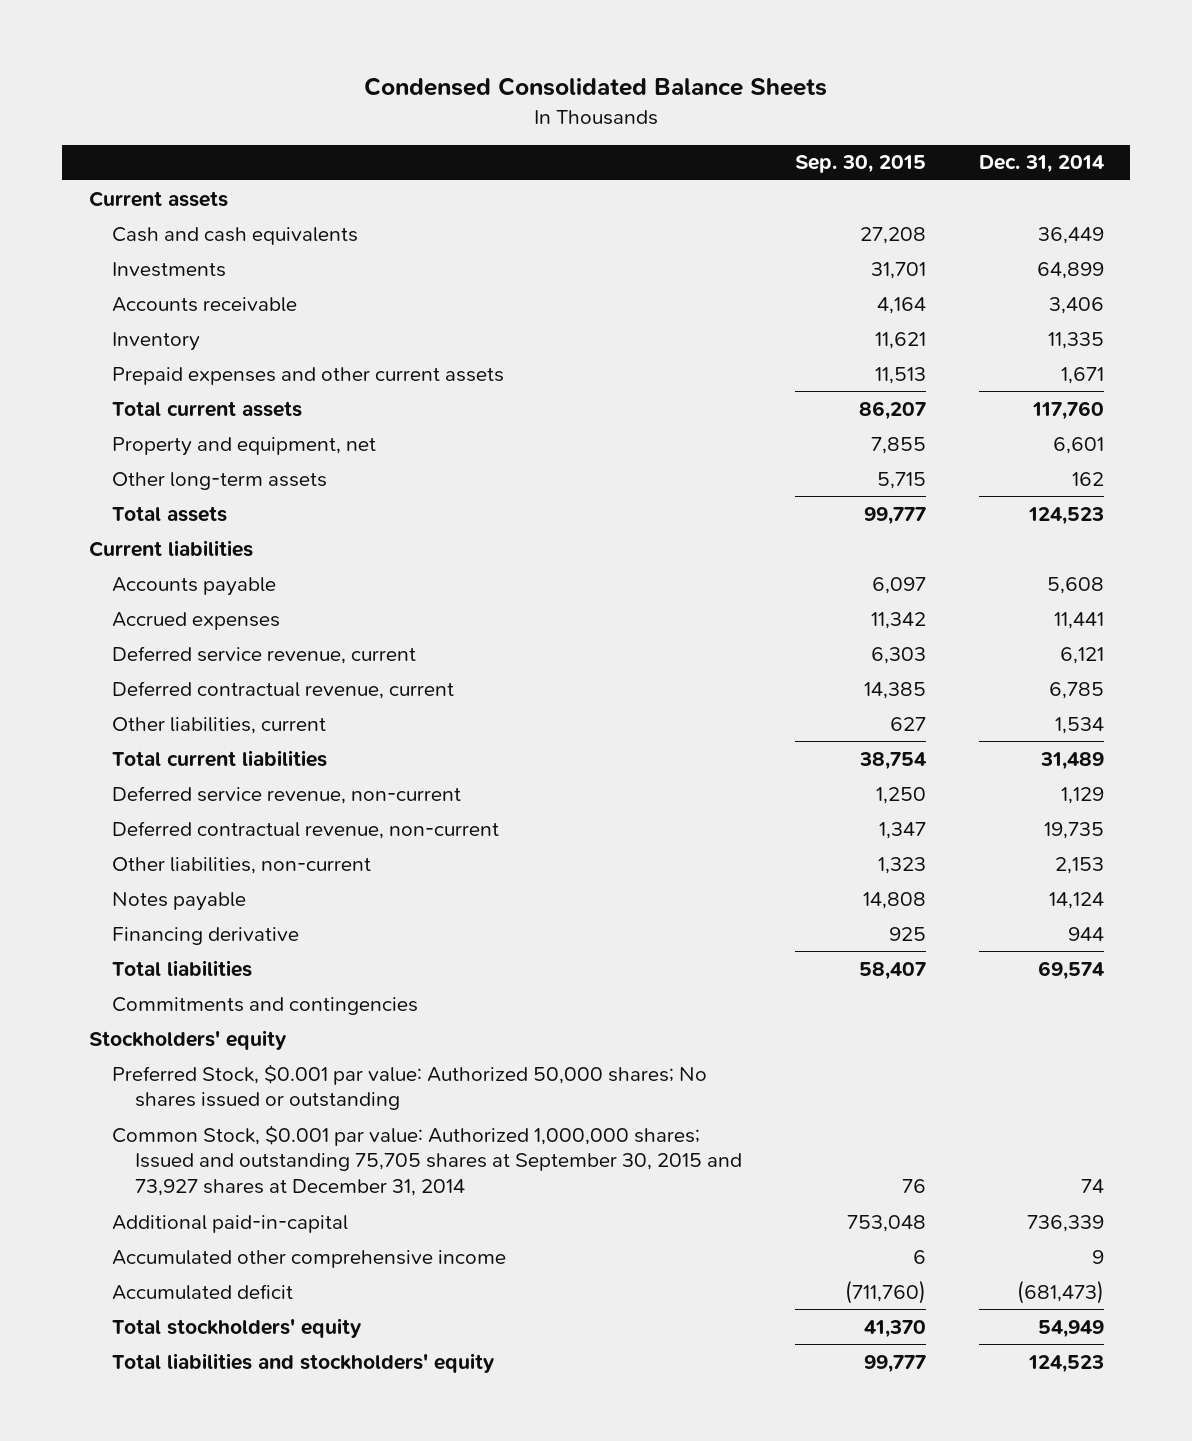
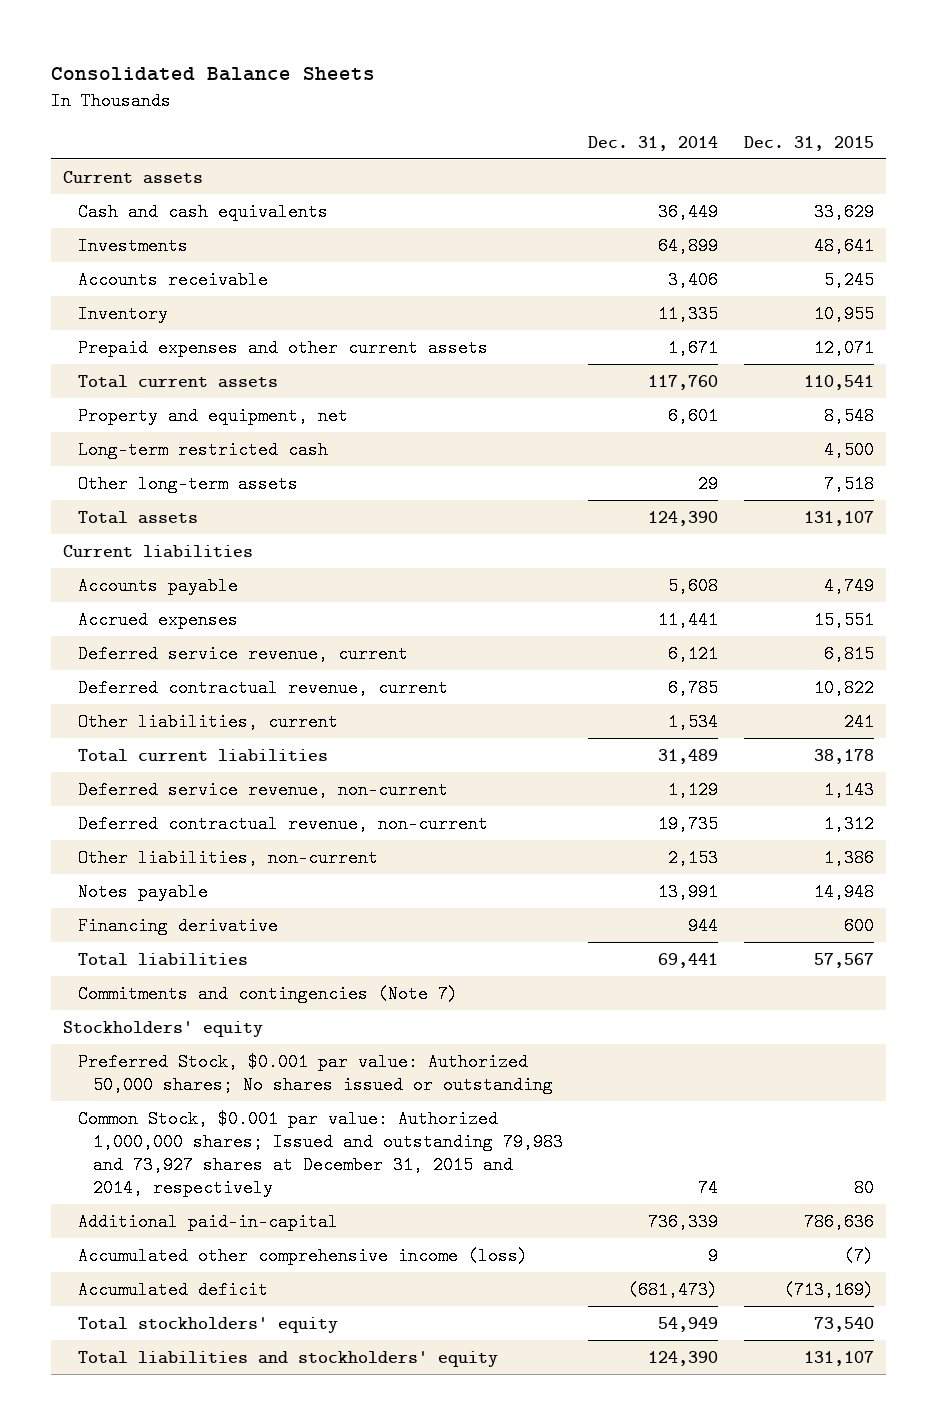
[364,77,828,97] Condensed Consolidated Balance Sheets -> [50,67,375,82] Consolidated Balance Sheets
[794,155,926,174] Sep. 30, 2015 -> none
none -> [743,135,874,151] Dec. 31, 2015
none -> [78,440,329,459] Long-term restricted cash
[1071,471,1104,486] 162 -> [698,474,719,493] 29
[1027,506,1104,525] 124,523 -> [648,510,719,526] 124,390
[1048,891,1104,909] 14,124 -> [658,882,719,901] 13,991
[1037,960,1104,980] 69,574 -> [658,952,719,968] 69,441
[111,996,418,1015] Commitments and contingencies -> [78,984,459,1003] Commitments and contingencies (Note 7)
[111,1124,742,1197] Common Stock, $0.001 par value: Authorized 1,000,000 shares; Issued and outstanding 75,705 shares at September 30, 2015 and 73,927 shares at December 31, 2014 -> [78,1109,563,1197] Common Stock, $0.001 par value: Authorized 1,000,000 shares; Issued and outstanding 79,983 and 73,927 shares at December 31, 2015 and 2014, respectively
[111,1249,506,1268] Accumulated other comprehensive income -> [78,1246,529,1265] Accumulated other comprehensive income (loss)
[1027,1354,1104,1373] 124,523 -> [648,1350,719,1366] 124,390

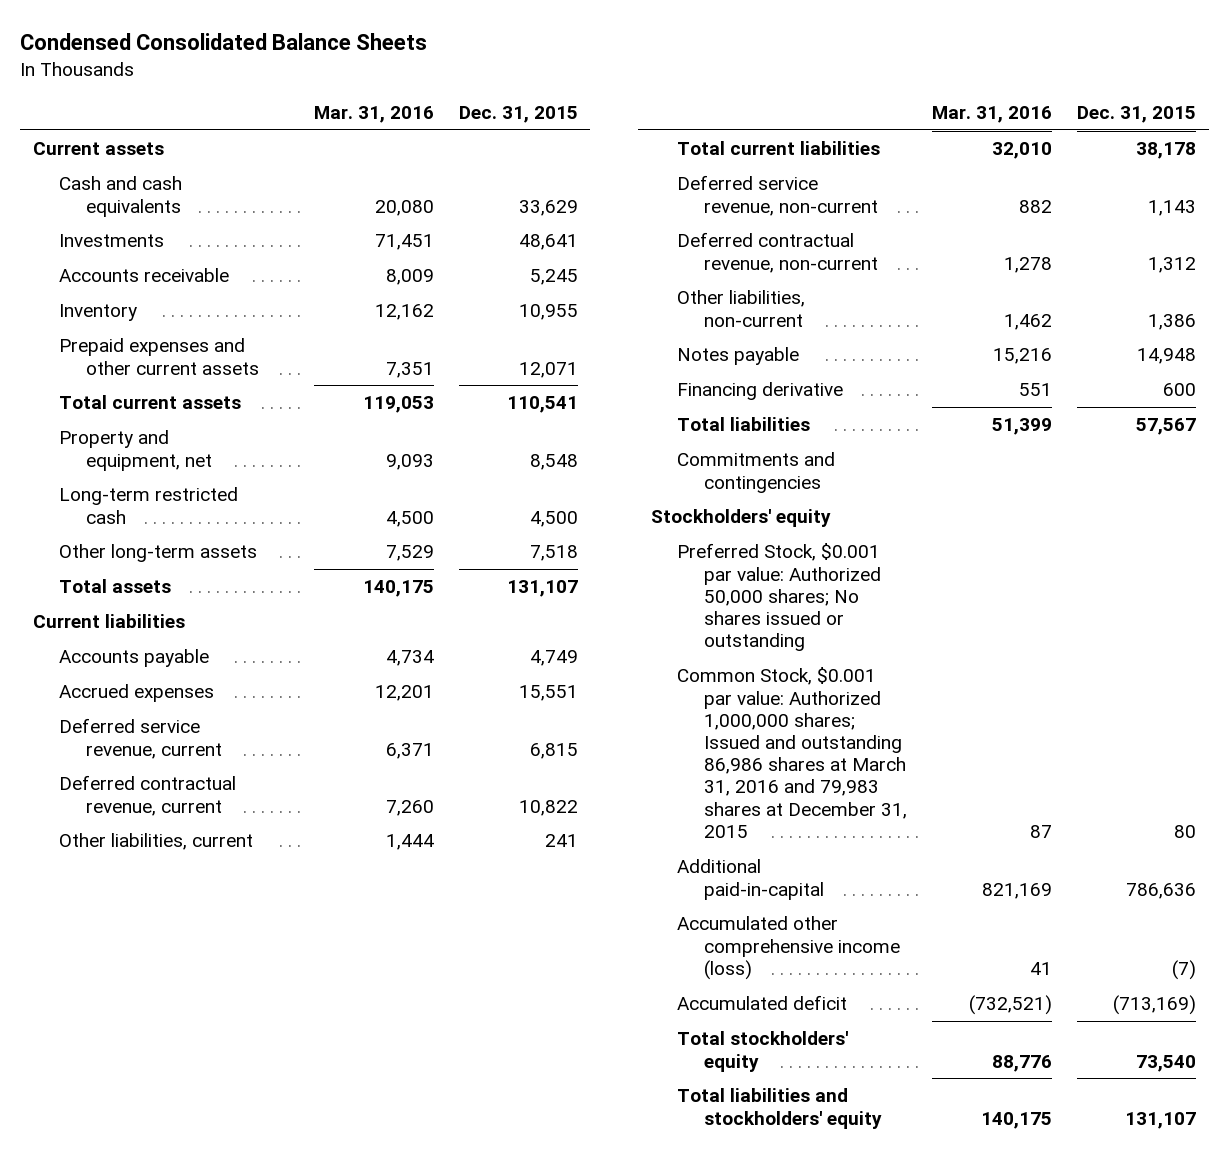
[50,67,375,82] Consolidated Balance Sheets -> [20,32,428,50] Condensed Consolidated Balance Sheets
[588,135,719,151] Dec. 31, 2014 -> none
none -> [313,106,434,124] Mar. 31, 2016
[78,984,459,1003] Commitments and contingencies (Note 7) -> [677,452,836,493] Commitments and contingencies
[78,1109,563,1197] Common Stock, $0.001 par value: Authorized 1,000,000 shares; Issued and outstanding 79,983 and 73,927 shares at December 31, 2015 and 2014, respectively -> [677,667,907,838] Common Stock, $0.001 par value: Authorized 1,000,000 shares; Issued and outstanding 86,986 shares at March 31, 2016 and 79,983 shares at December 31, 2015

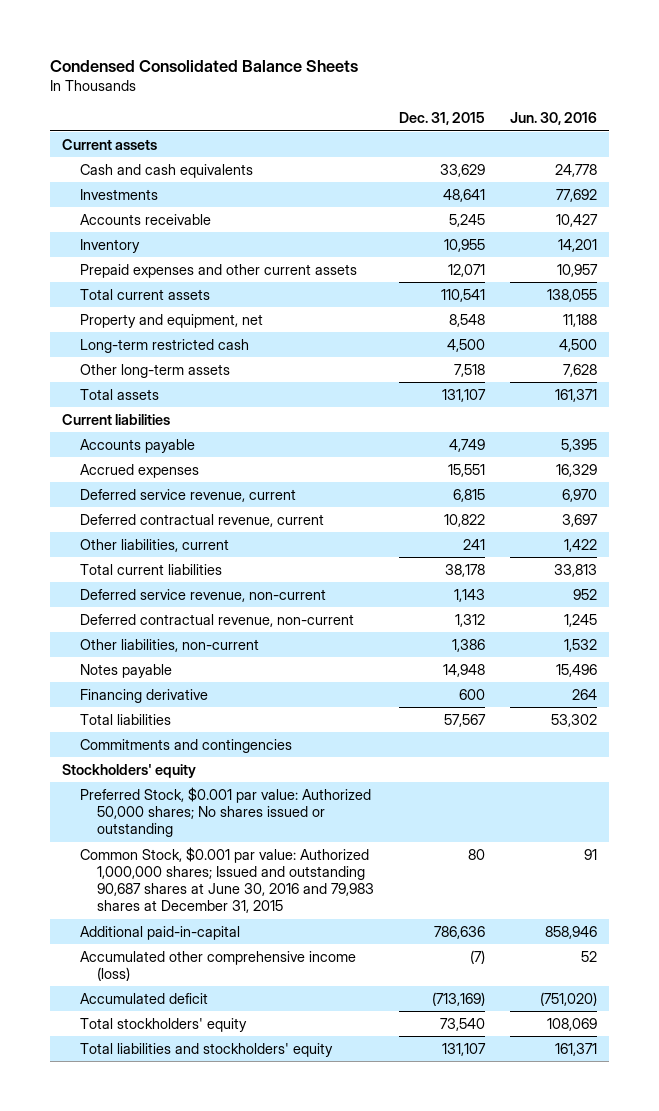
[313,106,434,124] Mar. 31, 2016 -> none
none -> [510,112,598,126] Jun. 30, 2016
[677,667,907,838] Common Stock, $0.001 par value: Authorized 1,000,000 shares; Issued and outstanding 86,986 shares at March 31, 2016 and 79,983 shares at December 31, 2015 -> [79,846,375,914] Common Stock, $0.001 par value: Authorized 1,000,000 shares; Issued and outstanding 90,687 shares at June 30, 2016 and 79,983 shares at December 31, 2015

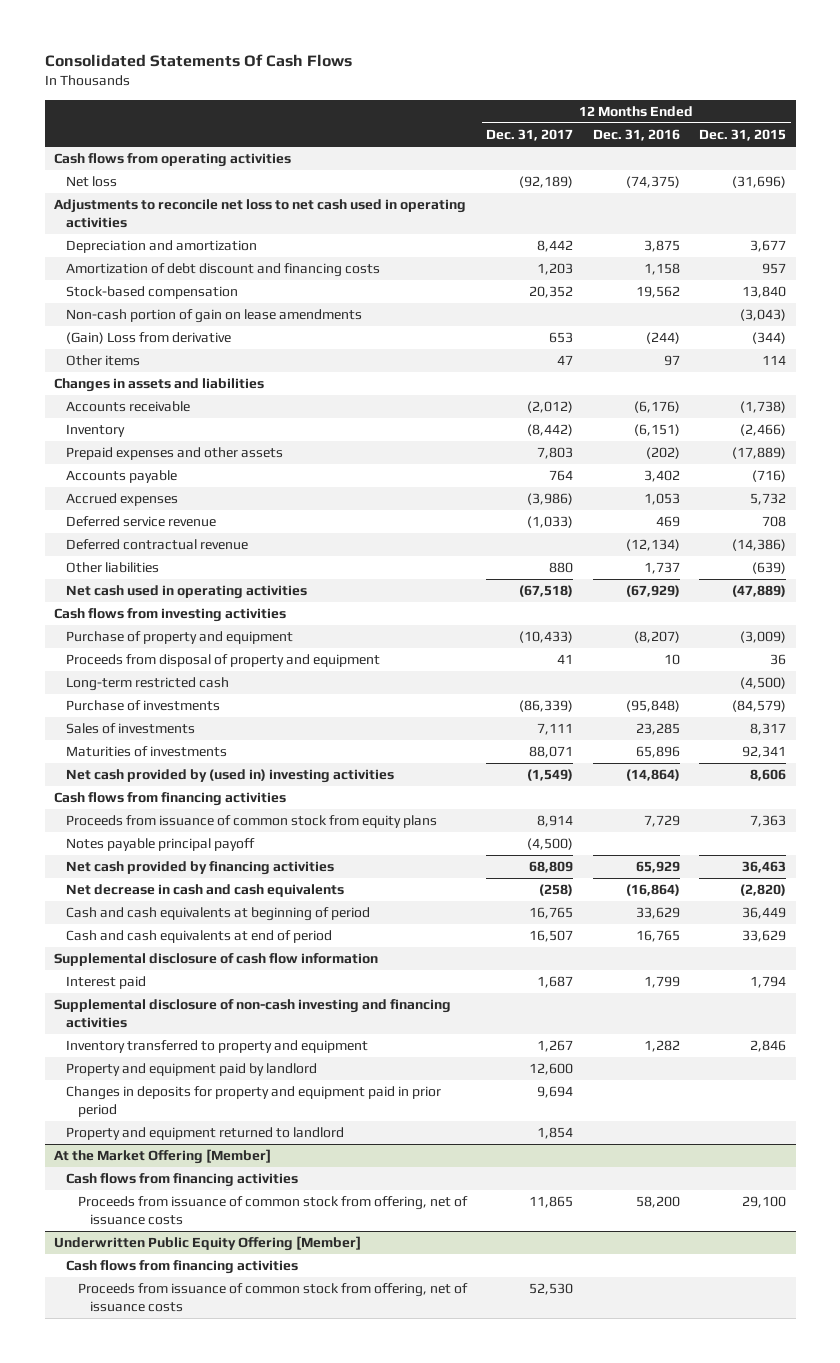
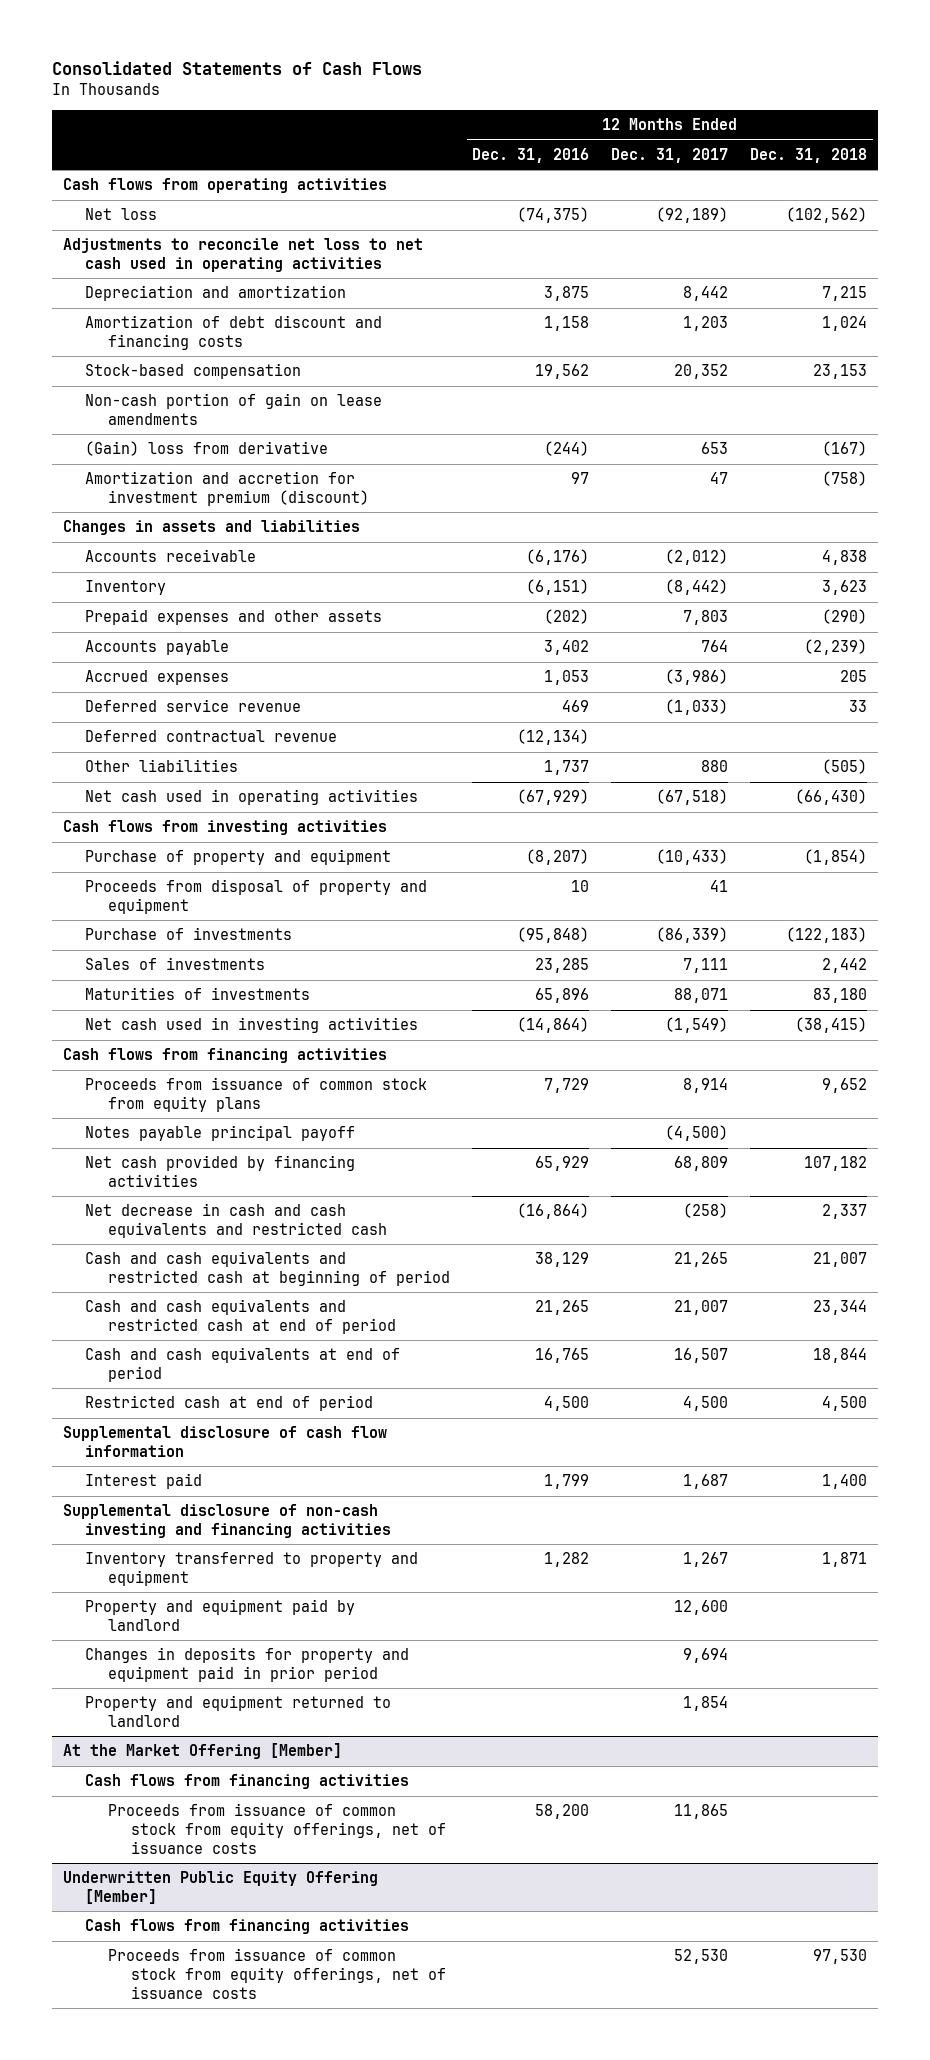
[44,54,352,68] Consolidated Statements Of Cash Flows -> [51,60,422,75] Consolidated Statements of Cash Flows
[699,128,787,141] Dec. 31, 2015 -> none
none -> [750,147,868,163] Dec. 31, 2018
[66,332,232,345] (Gain) Loss from derivative -> [85,441,329,457] (Gain) loss from derivative
[66,355,141,367] Other items -> [85,471,370,507] Amortization and accretion for investment premium (discount)
[66,677,230,692] Long-term restricted cash -> none
[66,769,395,784] Net cash provided by (used in) investing activities -> [85,1017,419,1034] Net cash used in investing activities
[66,884,345,898] Net decrease in cash and cash equivalents -> [85,1203,388,1239] Net decrease in cash and cash equivalents and restricted cash
[66,907,371,922] Cash and cash equivalents at beginning of period -> [85,1251,451,1287] Cash and cash equivalents and restricted cash at beginning of period
[529,907,574,920] 16,765 -> [674,1252,729,1268] 21,265
[635,907,680,920] 33,629 -> [535,1252,590,1268] 38,129
none -> [85,1299,397,1335] Cash and cash equivalents and restricted cash at end of period
none -> [85,1395,374,1412] Restricted cash at end of period
[78,1196,469,1225] Proceeds from issuance of common stock from offering, net of issuance costs -> [108,1803,447,1854] Proceeds from issuance of common stock from equity offerings, net of issuance costs
[78,1283,469,1312] Proceeds from issuance of common stock from offering, net of issuance costs -> [108,1948,447,1999] Proceeds from issuance of common stock from equity offerings, net of issuance costs

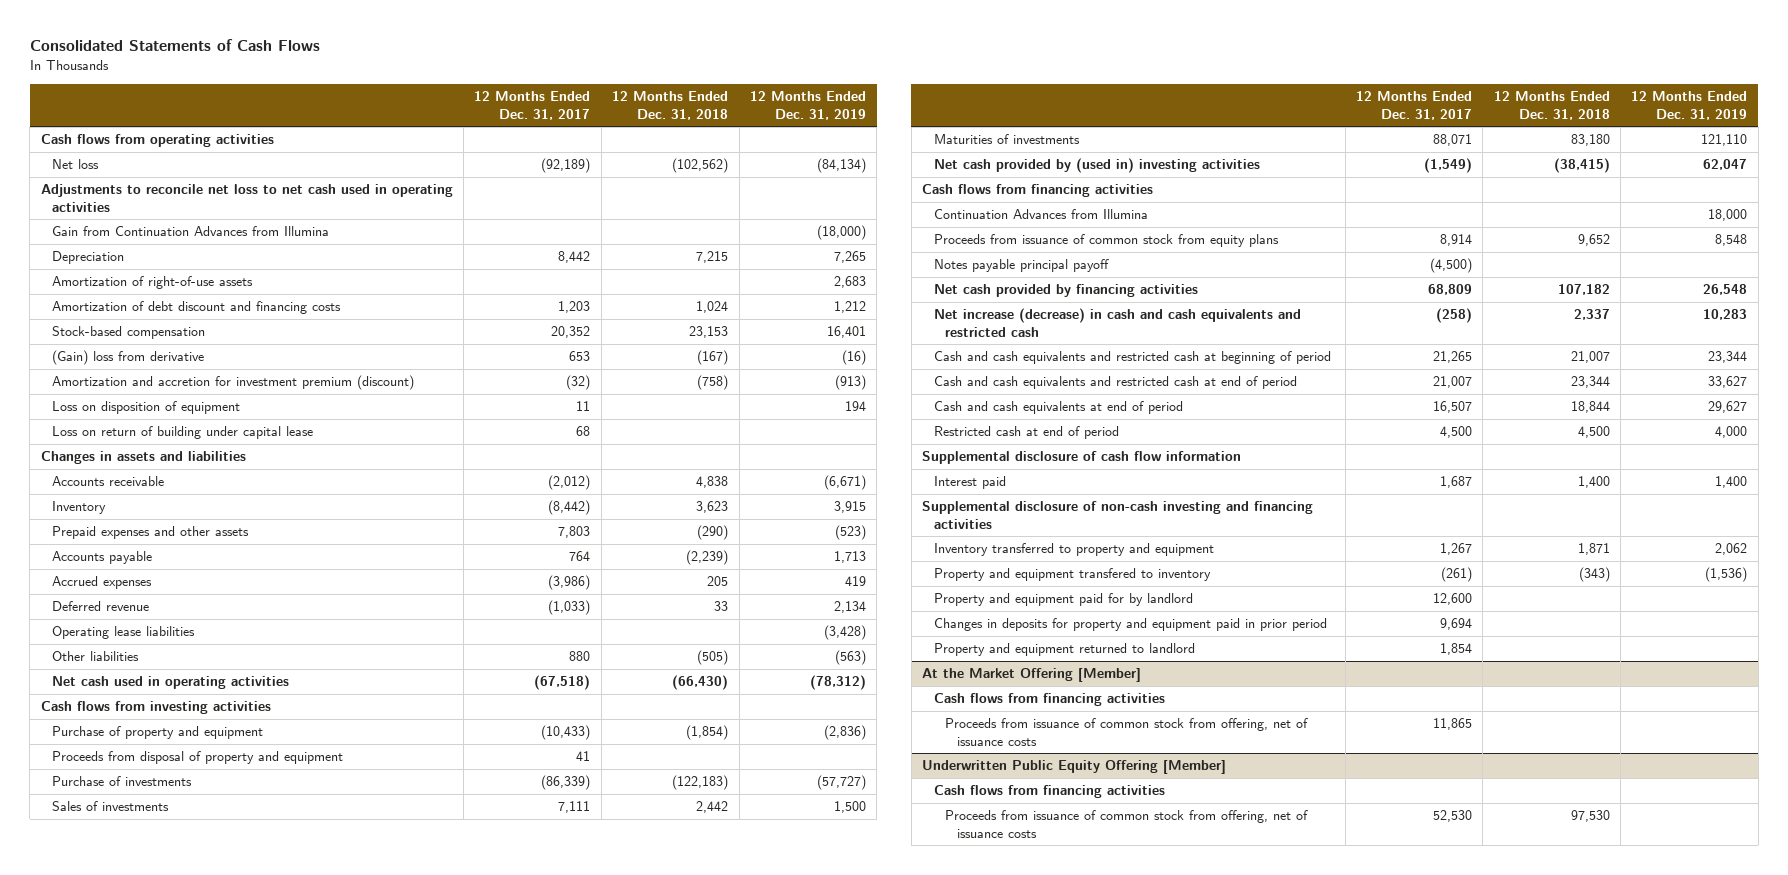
[472,147,590,163] Dec. 31, 2016 -> none
none -> [749,91,866,120] 12 Months Ended Dec. 31, 2019
none -> [52,226,330,237] Gain from Continuation Advances from Illumina
[85,285,347,302] Depreciation and amortization -> [52,251,125,265] Depreciation
none -> [52,276,254,290] Amortization of right-of-use assets
[85,393,383,426] Non-cash portion of gain on lease amendments -> none
[710,472,729,485] 47 -> [566,375,591,391] (32)
none -> [52,401,241,415] Loss on disposition of equipment
none -> [52,426,314,440] Loss on return of building under capital lease
[85,730,338,743] Deferred contractual revenue -> none
[85,699,302,713] Deferred service revenue -> [52,601,150,612] Deferred revenue
none -> [52,626,196,640] Operating lease liabilities
[85,1017,419,1034] Net cash used in investing activities -> [933,158,1260,174] Net cash provided by (used in) investing activities
none -> [933,209,1148,220] Continuation Advances from Illumina
[85,1203,388,1239] Net decrease in cash and cash equivalents and restricted cash -> [933,308,1301,337] Net increase (decrease) in cash and cash equivalents and restricted cash
none -> [933,568,1211,582] Property and equipment transfered to inventory
[85,1599,356,1632] Property and equipment paid by landlord -> [933,593,1193,607] Property and equipment paid for by landlord
[108,1803,447,1854] Proceeds from issuance of common stock from equity offerings, net of issuance costs -> [945,718,1309,746] Proceeds from issuance of common stock from offering, net of issuance costs
[108,1948,447,1999] Proceeds from issuance of common stock from equity offerings, net of issuance costs -> [945,810,1309,838] Proceeds from issuance of common stock from offering, net of issuance costs

